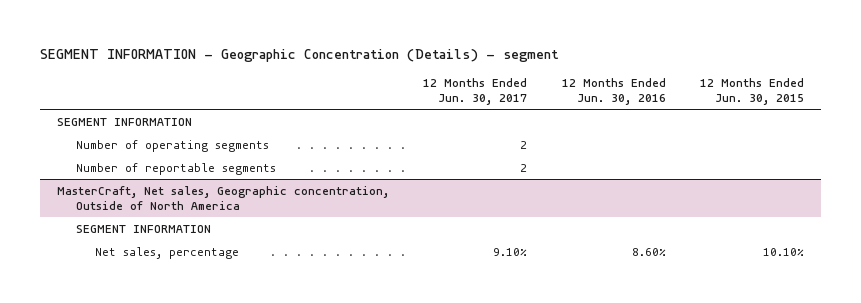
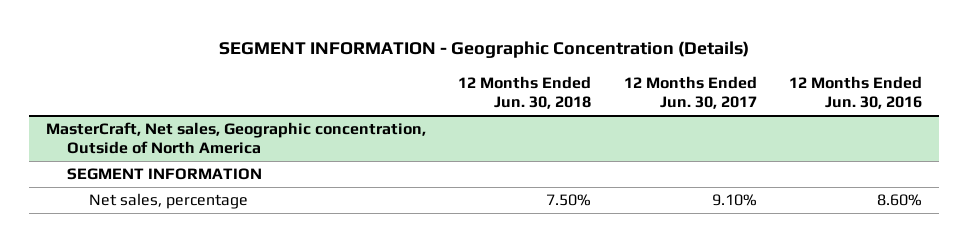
[39,48,559,62] SEGMENT INFORMATION - Geographic Concentration (Details) - segment -> [218,40,749,58] SEGMENT INFORMATION - Geographic Concentration (Details)
[699,78,804,105] 12 Months Ended Jun. 30, 2015 -> none
none -> [458,76,592,109] 12 Months Ended Jun. 30, 2018
[57,117,193,126] SEGMENT INFORMATION -> none
[76,139,270,152] Number of operating segments -> none
[76,162,277,175] Number of reportable segments -> none

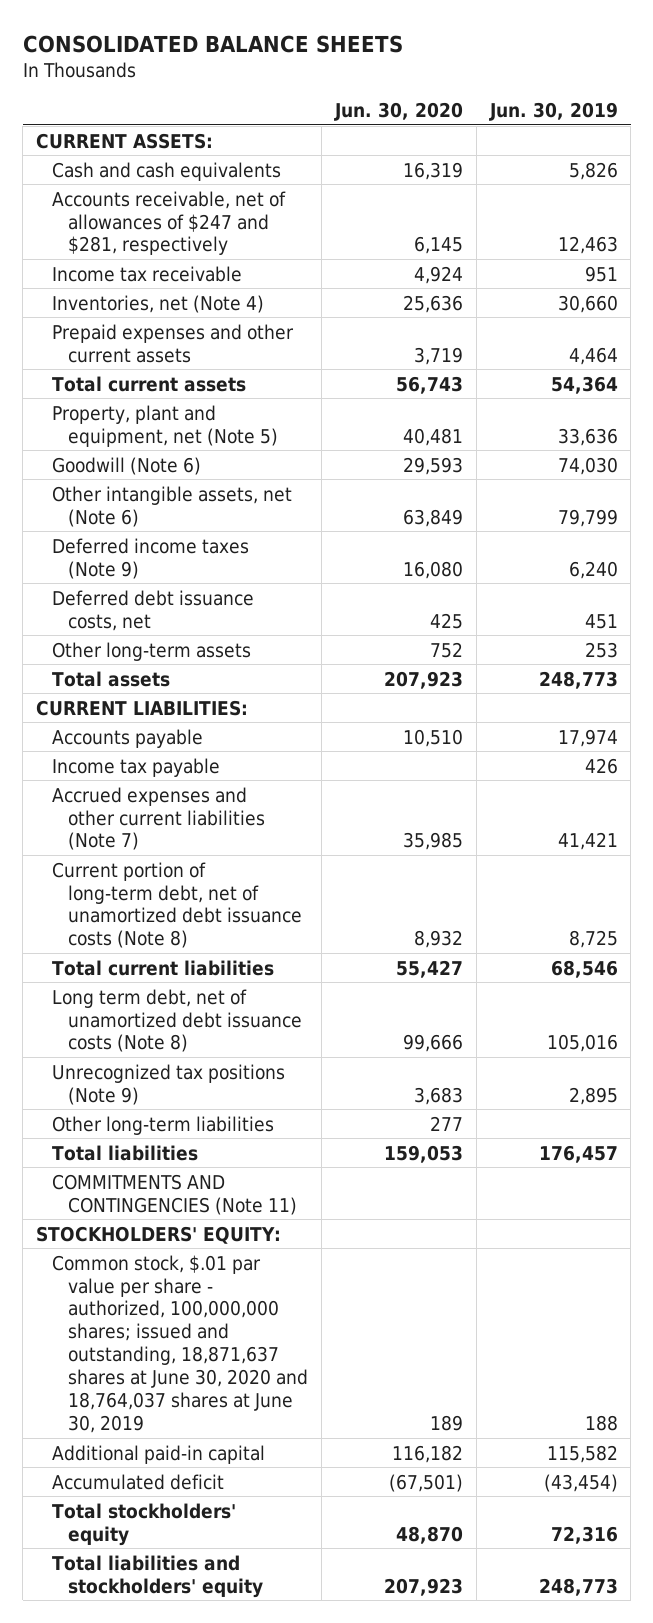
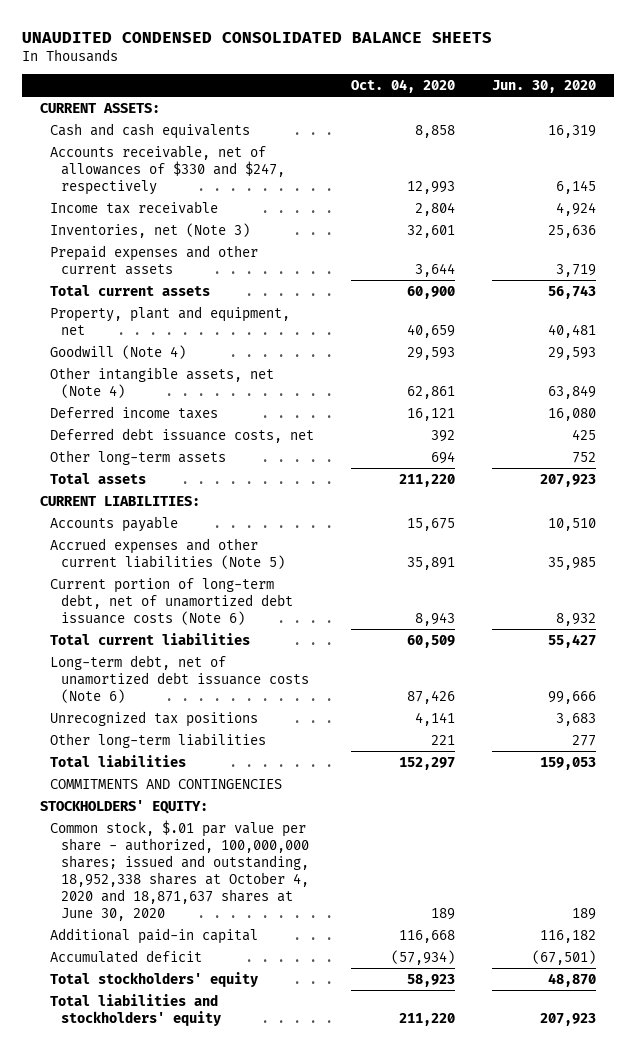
[22,34,403,53] CONSOLIDATED BALANCE SHEETS -> [21,31,492,43] UNAUDITED CONDENSED CONSOLIDATED BALANCE SHEETS
[488,102,618,122] Jun. 30, 2019 -> none
none -> [350,79,455,94] Oct. 04, 2020
[52,190,287,256] Accounts receivable, net of allowances of $247 and $281, respectively -> [50,144,285,195] Accounts receivable, net of allowances of $330 and $247, respectively
[52,294,265,313] Inventories, net (Note 4) -> [50,222,251,238] Inventories, net (Note 3)
[52,404,279,447] Property, plant and equipment, net (Note 5) -> [50,305,291,335] Property, plant and equipment, net
[52,456,202,475] Goodwill (Note 6) -> [50,344,187,359] Goodwill (Note 4)
[52,485,293,527] Other intangible assets, net (Note 6) -> [50,366,275,398] Other intangible assets, net (Note 4)
[52,537,250,579] Deferred income taxes (Note 9) -> [50,405,219,419] Deferred income taxes
[52,757,221,777] Income tax payable -> none
[52,786,266,851] Accrued expenses and other current liabilities (Note 7) -> [50,537,285,569] Accrued expenses and other current liabilities (Note 5)
[52,861,303,949] Current portion of long-term debt, net of unamortized debt issuance costs (Note 8) -> [50,577,293,625] Current portion of long-term debt, net of unamortized debt issuance costs (Note 6)
[52,988,303,1053] Long term debt, net of unamortized debt issuance costs (Note 8) -> [50,654,309,703] Long-term debt, net of unamortized debt issuance costs (Note 6)
[52,1063,286,1105] Unrecognized tax positions (Note 9) -> [50,710,259,727] Unrecognized tax positions
[52,1173,298,1215] COMMITMENTS AND CONTINGENCIES (Note 11) -> [50,778,283,789] COMMITMENTS AND CONTINGENCIES
[52,1254,309,1434] Common stock, $.01 par value per share - authorized, 100,000,000 shares; issued and outstanding, 18,871,637 shares at June 30, 2020 and 18,764,037 shares at June 30, 2019 -> [50,819,309,921] Common stock, $.01 par value per share - authorized, 100,000,000 shares; issued and outstanding, 18,952,338 shares at October 4, 2020 and 18,871,637 shares at June 30, 2020

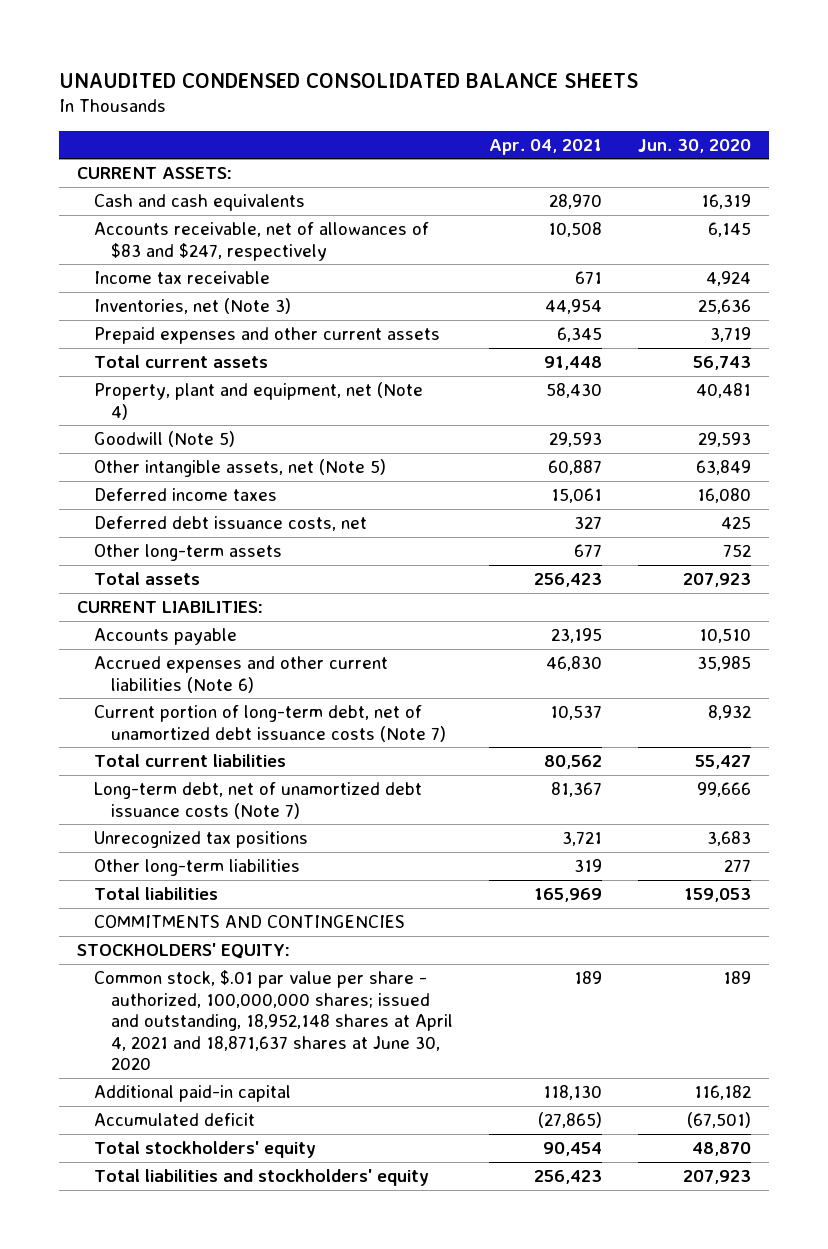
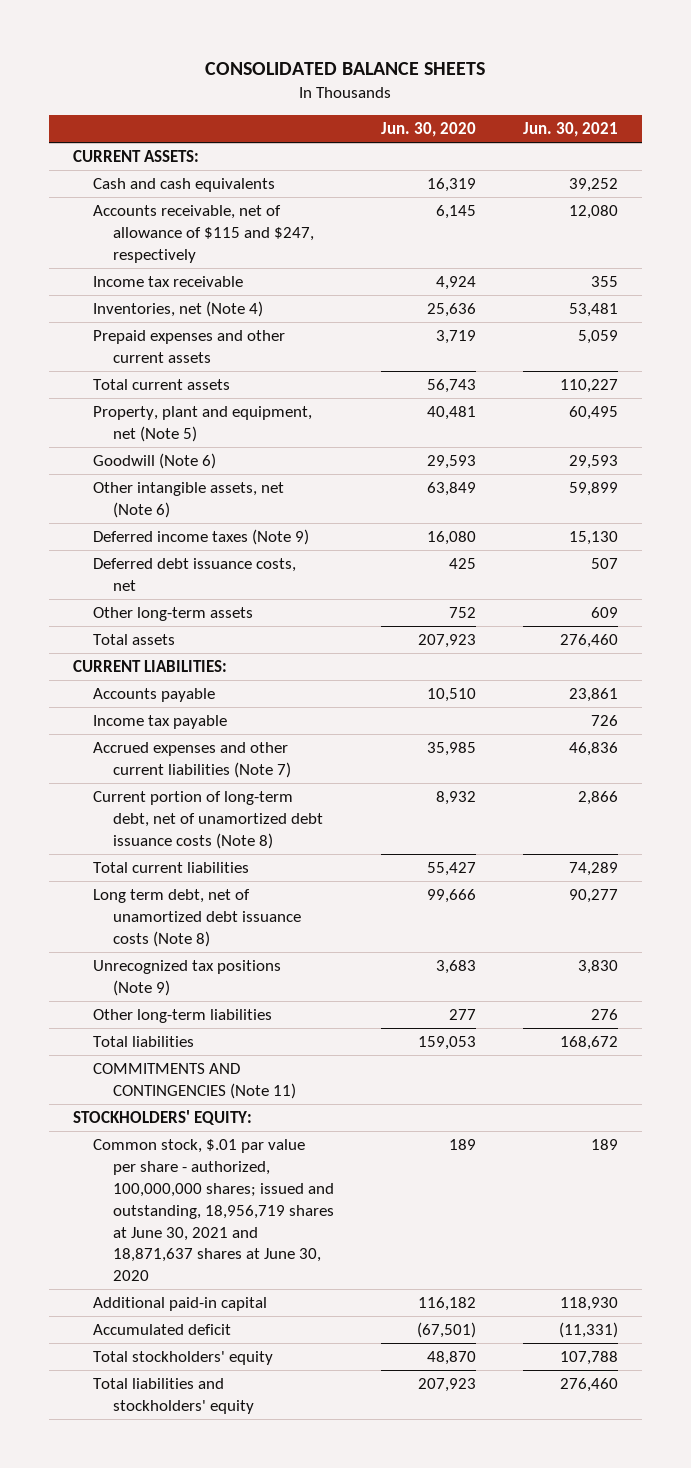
[59,72,639,88] UNAUDITED CONDENSED CONSOLIDATED BALANCE SHEETS -> [205,62,486,76] CONSOLIDATED BALANCE SHEETS
[488,138,602,155] Apr. 04, 2021 -> none
none -> [523,122,619,138] Jun. 30, 2021
[94,222,430,261] Accounts receivable, net of allowances of $83 and $247, respectively -> [92,205,315,263] Accounts receivable, net of allowance of $115 and $247, respectively
[94,298,292,315] Inventories, net (Note 3) -> [92,301,263,318] Inventories, net (Note 4)
[94,382,424,420] Property, plant and equipment, net (Note 4) -> [92,406,312,442] Property, plant and equipment, net (Note 5)
[94,431,236,448] Goodwill (Note 5) -> [92,453,216,470] Goodwill (Note 6)
[94,459,387,478] Other intangible assets, net (Note 5) -> [92,482,284,518] Other intangible assets, net (Note 6)
[94,488,278,502] Deferred income taxes -> [92,529,309,546] Deferred income taxes (Note 9)
none -> [92,715,227,730] Income tax payable
[94,656,389,693] Accrued expenses and other current liabilities (Note 6) -> [92,742,292,778] Accrued expenses and other current liabilities (Note 7)
[94,705,446,742] Current portion of long-term debt, net of unamortized debt issuance costs (Note 7) -> [92,791,324,849] Current portion of long-term debt, net of unamortized debt issuance costs (Note 8)
[94,782,423,819] Long-term debt, net of unamortized debt issuance costs (Note 7) -> [92,889,302,947] Long term debt, net of unamortized debt issuance costs (Note 8)
[94,831,309,849] Unrecognized tax positions -> [92,960,281,996] Unrecognized tax positions (Note 9)
[94,915,406,929] COMMITMENTS AND CONTINGENCIES -> [92,1063,297,1099] COMMITMENTS AND CONTINGENCIES (Note 11)
[94,970,453,1071] Common stock, $.01 par value per share - authorized, 100,000,000 shares; issued and outstanding, 18,952,148 shares at April 4, 2021 and 18,871,637 shares at June 30, 2020 -> [92,1139,335,1282] Common stock, $.01 par value per share - authorized, 100,000,000 shares; issued and outstanding, 18,956,719 shares at June 30, 2021 and 18,871,637 shares at June 30, 2020

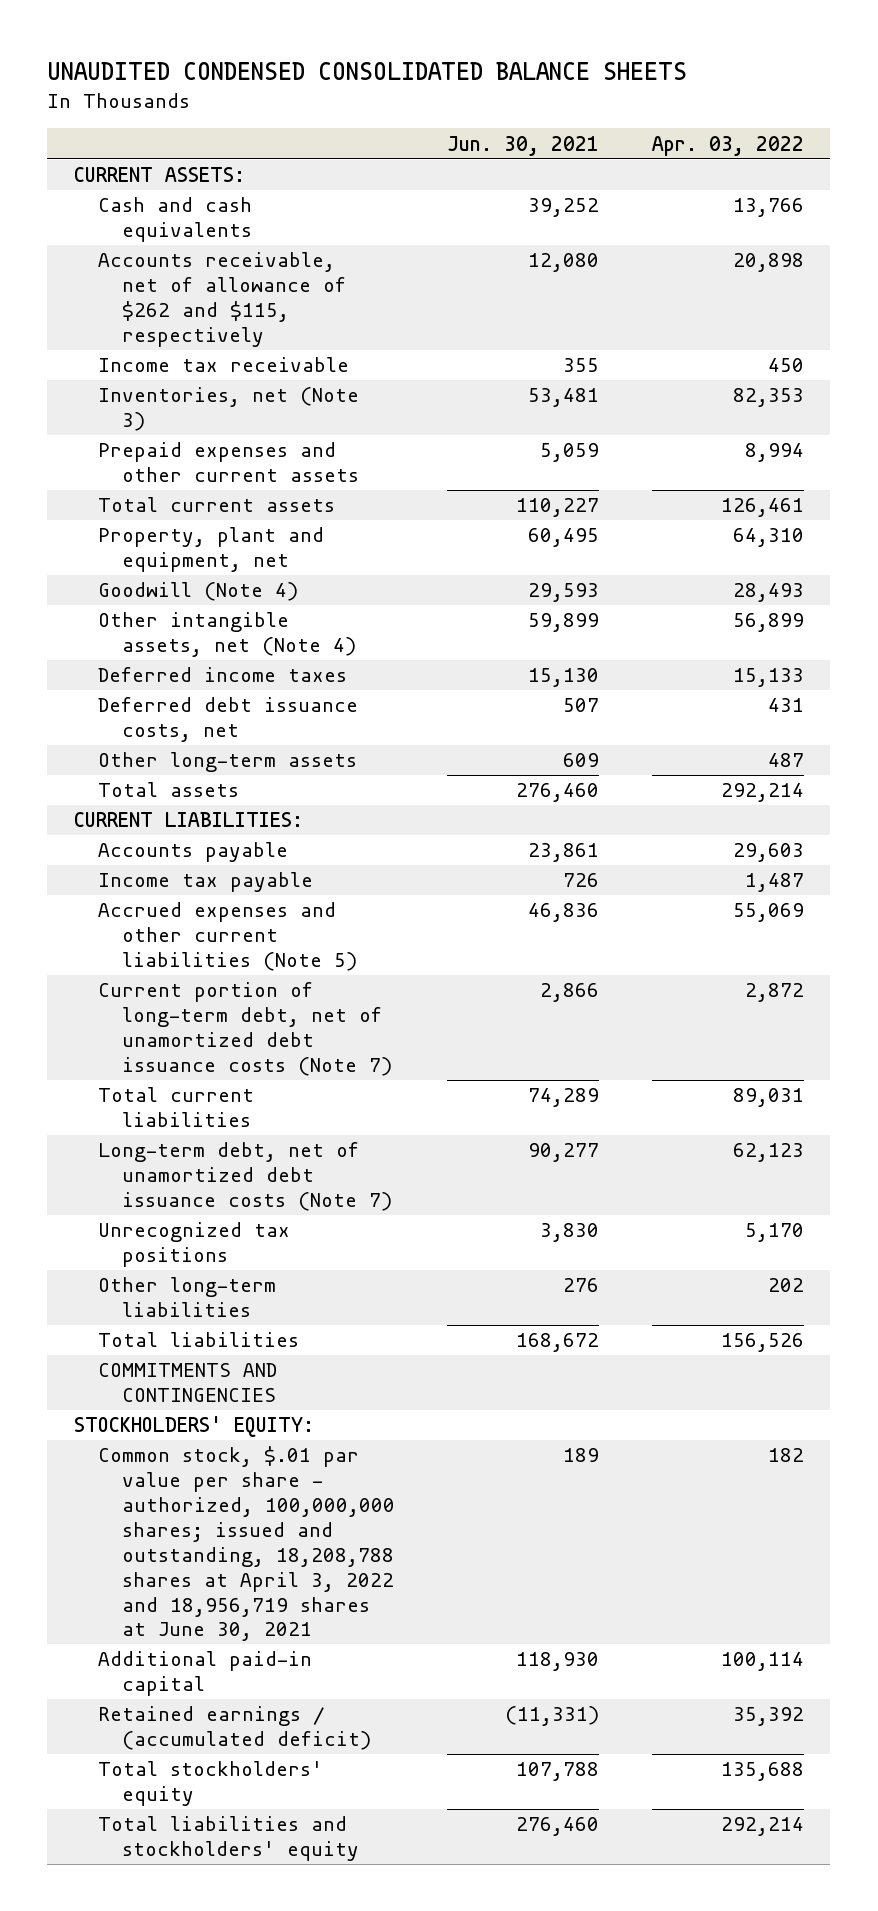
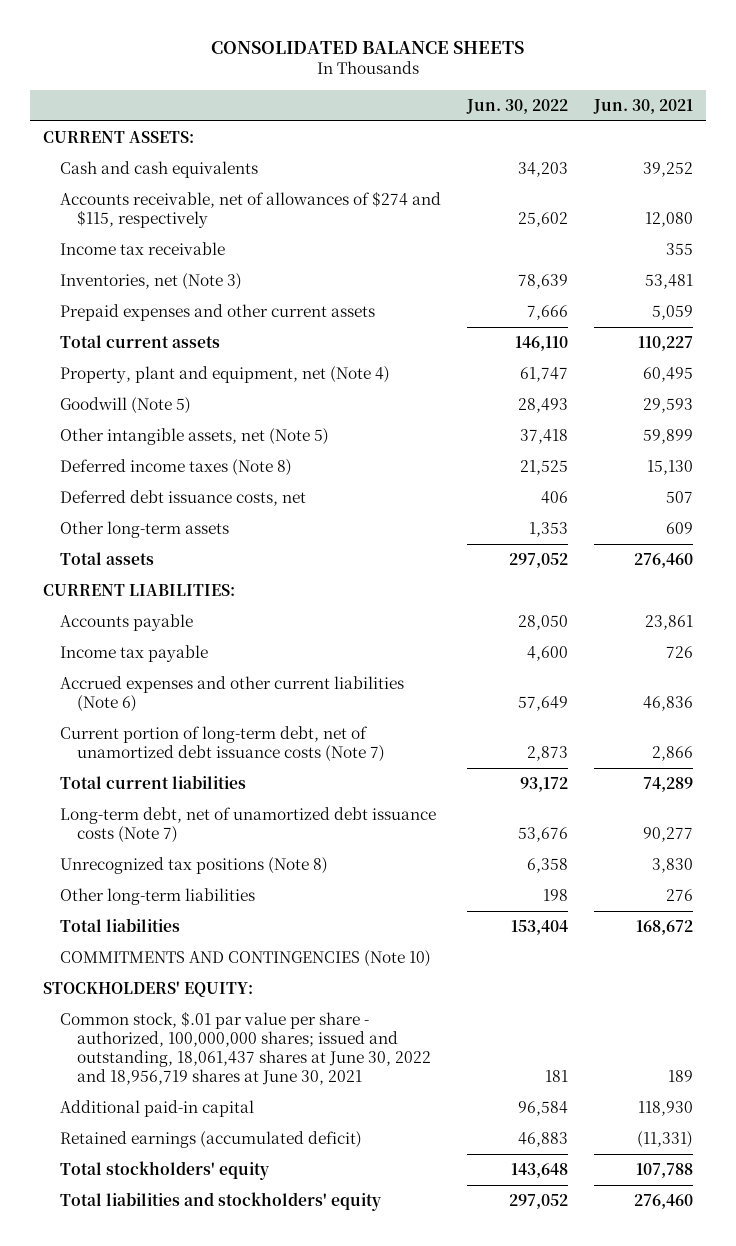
[47,61,688,80] UNAUDITED CONDENSED CONSOLIDATED BALANCE SHEETS -> [211,40,525,54] CONSOLIDATED BALANCE SHEETS
[652,135,805,156] Apr. 03, 2022 -> none
none -> [466,98,569,114] Jun. 30, 2022
[97,252,346,347] Accounts receivable, net of allowance of $262 and $115, respectively -> [59,191,441,229] Accounts receivable, net of allowances of $274 and $115, respectively
[97,527,324,573] Property, plant and equipment, net -> [59,366,390,384] Property, plant and equipment, net (Note 4)
[97,582,298,602] Goodwill (Note 4) -> [59,397,191,415] Goodwill (Note 5)
[97,612,356,658] Other intangible assets, net (Note 4) -> [59,428,329,446] Other intangible assets, net (Note 5)
[97,667,347,683] Deferred income taxes -> [59,459,292,477] Deferred income taxes (Note 8)
[97,902,357,972] Accrued expenses and other current liabilities (Note 5) -> [59,676,404,713] Accrued expenses and other current liabilities (Note 6)
[97,1222,290,1268] Unrecognized tax positions -> [59,857,328,875] Unrecognized tax positions (Note 8)
[97,1363,277,1403] COMMITMENTS AND CONTINGENCIES -> [59,950,431,968] COMMITMENTS AND CONTINGENCIES (Note 10)
[97,1446,395,1642] Common stock, $.01 par value per share - authorized, 100,000,000 shares; issued and outstanding, 18,208,788 shares at April 3, 2022 and 18,956,719 shares at June 30, 2021 -> [59,1011,431,1086] Common stock, $.01 par value per share - authorized, 100,000,000 shares; issued and outstanding, 18,061,437 shares at June 30, 2022 and 18,956,719 shares at June 30, 2021
[97,1706,371,1751] Retained earnings / (accumulated deficit) -> [59,1131,362,1149] Retained earnings (accumulated deficit)

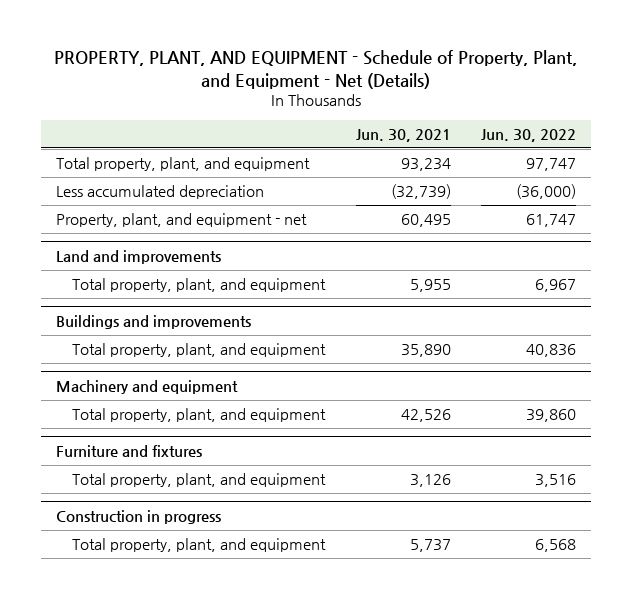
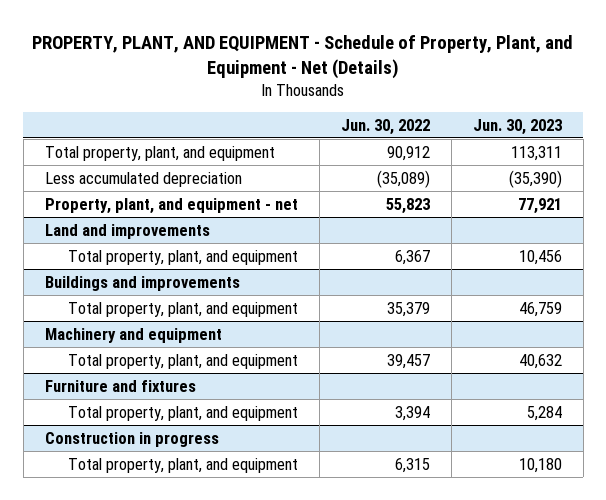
[355,128,451,142] Jun. 30, 2021 -> none
none -> [472,118,562,135] Jun. 30, 2023
[525,157,576,171] 97,747 -> [386,145,430,161] 90,912
[515,183,576,199] (36,000) -> [376,169,430,188] (35,089)
[525,213,576,227] 61,747 -> [385,197,430,214] 55,823
[534,278,576,292] 6,967 -> [394,249,430,265] 6,367
[525,343,576,357] 40,836 -> [386,301,430,317] 35,379
[525,408,576,422] 39,860 -> [386,353,430,369] 39,457
[534,473,576,487] 3,516 -> [394,405,430,421] 3,394
[534,538,576,552] 6,568 -> [394,457,430,473] 6,315

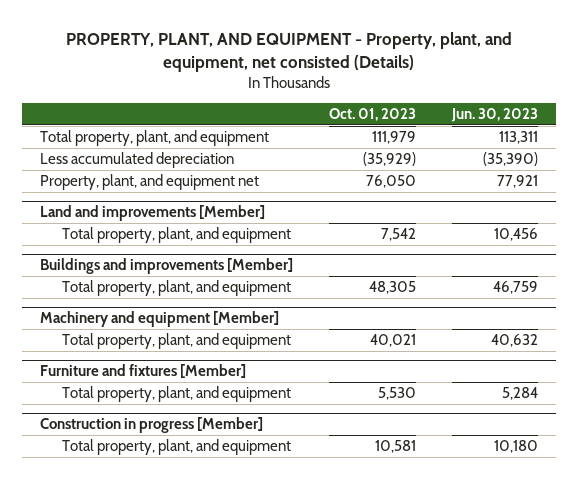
[32,34,574,79] PROPERTY, PLANT, AND EQUIPMENT - Schedule of Property, Plant, and Equipment - Net (Details) -> [65,31,512,72] PROPERTY, PLANT, AND EQUIPMENT - Property, plant, and equipment, net consisted (Details)
[340,118,430,135] Jun. 30, 2022 -> none
none -> [328,108,416,122] Oct. 01, 2023
[44,197,298,214] Property, plant, and equipment - net -> [39,174,259,191] Property, plant, and equipment net
[44,223,210,239] Land and improvements -> [39,205,265,222] Land and improvements [Member]
[44,275,240,291] Buildings and improvements -> [39,258,293,275] Buildings and improvements [Member]
[44,327,222,343] Machinery and equipment -> [39,311,279,328] Machinery and equipment [Member]
[44,379,196,392] Furniture and fixtures -> [39,364,246,379] Furniture and fixtures [Member]
[44,431,219,447] Construction in progress -> [39,417,263,434] Construction in progress [Member]

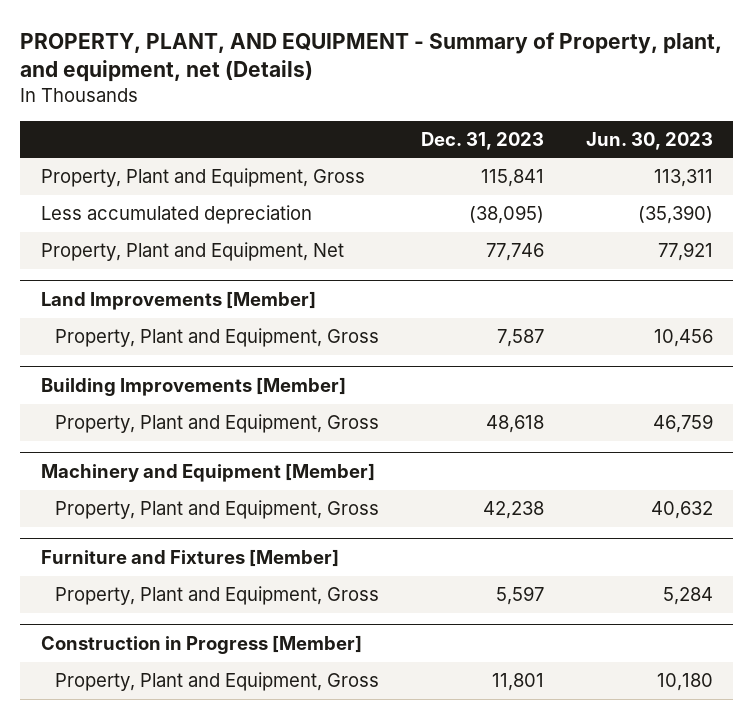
[65,31,512,72] PROPERTY, PLANT, AND EQUIPMENT - Property, plant, and equipment, net consisted (Details) -> [19,31,722,83] PROPERTY, PLANT, AND EQUIPMENT - Summary of Property, plant, and equipment, net (Details)
[328,108,416,122] Oct. 01, 2023 -> none
none -> [421,131,545,150] Dec. 31, 2023
[39,130,269,147] Total property, plant, and equipment -> [40,168,365,188] Property, Plant and Equipment, Gross
[39,174,259,191] Property, plant, and equipment net -> [40,242,344,262] Property, Plant and Equipment, Net
[39,205,265,222] Land and improvements [Member] -> [40,291,316,311] Land Improvements [Member]
[62,227,292,244] Total property, plant, and equipment -> [55,328,380,348] Property, Plant and Equipment, Gross
[39,258,293,275] Buildings and improvements [Member] -> [40,377,346,397] Building Improvements [Member]
[62,280,292,297] Total property, plant, and equipment -> [55,414,380,434] Property, Plant and Equipment, Gross
[39,311,279,328] Machinery and equipment [Member] -> [40,463,375,483] Machinery and Equipment [Member]
[62,333,292,350] Total property, plant, and equipment -> [55,500,380,520] Property, Plant and Equipment, Gross
[39,364,246,379] Furniture and fixtures [Member] -> [40,549,339,568] Furniture and Fixtures [Member]
[62,386,292,403] Total property, plant, and equipment -> [55,586,380,606] Property, Plant and Equipment, Gross
[39,417,263,434] Construction in progress [Member] -> [40,635,362,655] Construction in Progress [Member]
[62,439,292,456] Total property, plant, and equipment -> [55,672,380,692] Property, Plant and Equipment, Gross

